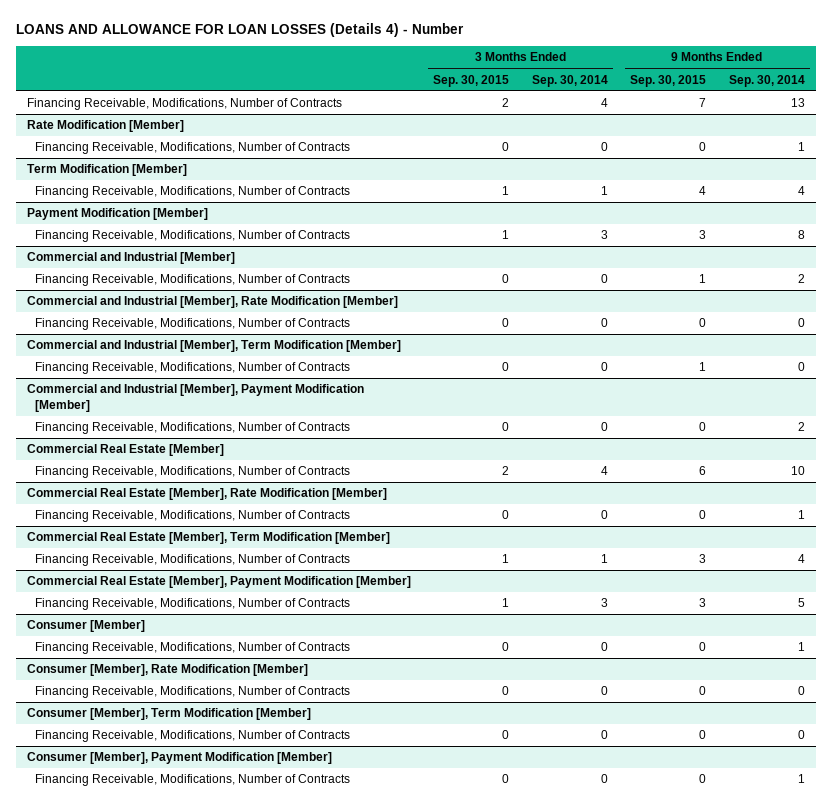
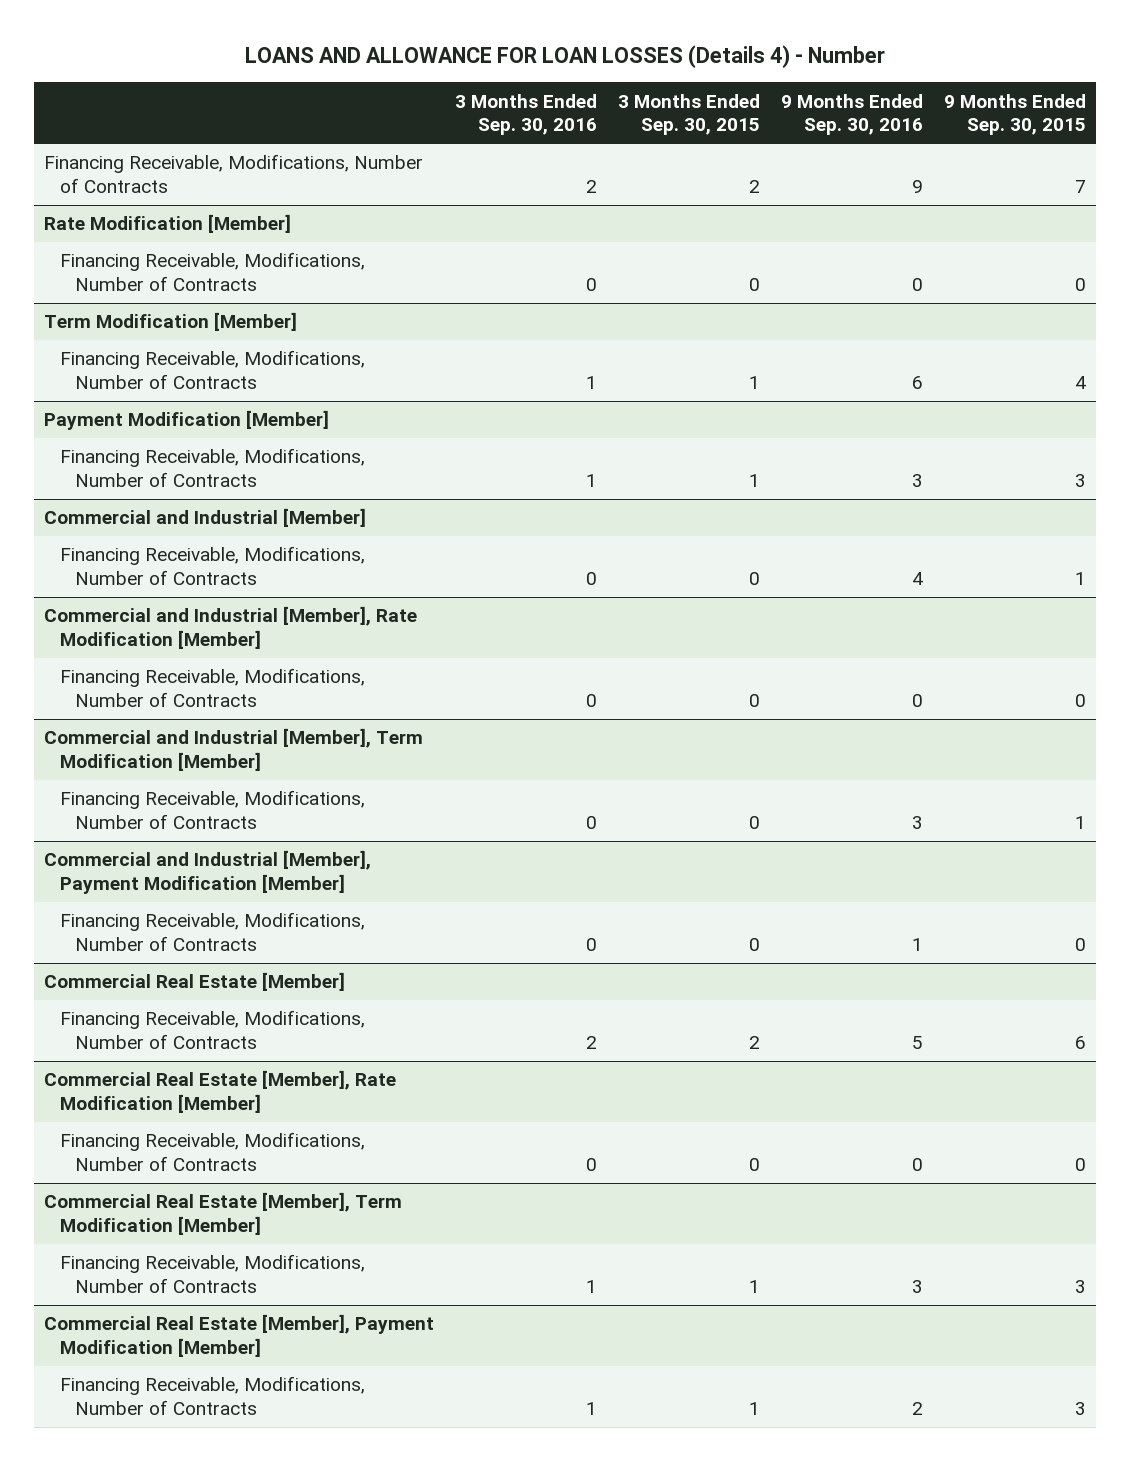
[531,74,608,87] Sep. 30, 2014 -> none
[728,74,805,87] Sep. 30, 2014 -> none
none -> [455,93,598,136] 3 Months Ended Sep. 30, 2016
none -> [781,93,924,136] 9 Months Ended Sep. 30, 2016
[26,620,145,633] Consumer [Member] -> none
[35,642,351,655] Financing Receivable, Modifications, Number of Contracts -> none
[26,664,308,677] Consumer [Member], Rate Modification [Member] -> none
[35,686,351,699] Financing Receivable, Modifications, Number of Contracts -> none
[26,708,311,721] Consumer [Member], Term Modification [Member] -> none
[35,730,351,743] Financing Receivable, Modifications, Number of Contracts -> none
[26,752,332,765] Consumer [Member], Payment Modification [Member] -> none
[35,774,351,787] Financing Receivable, Modifications, Number of Contracts -> none

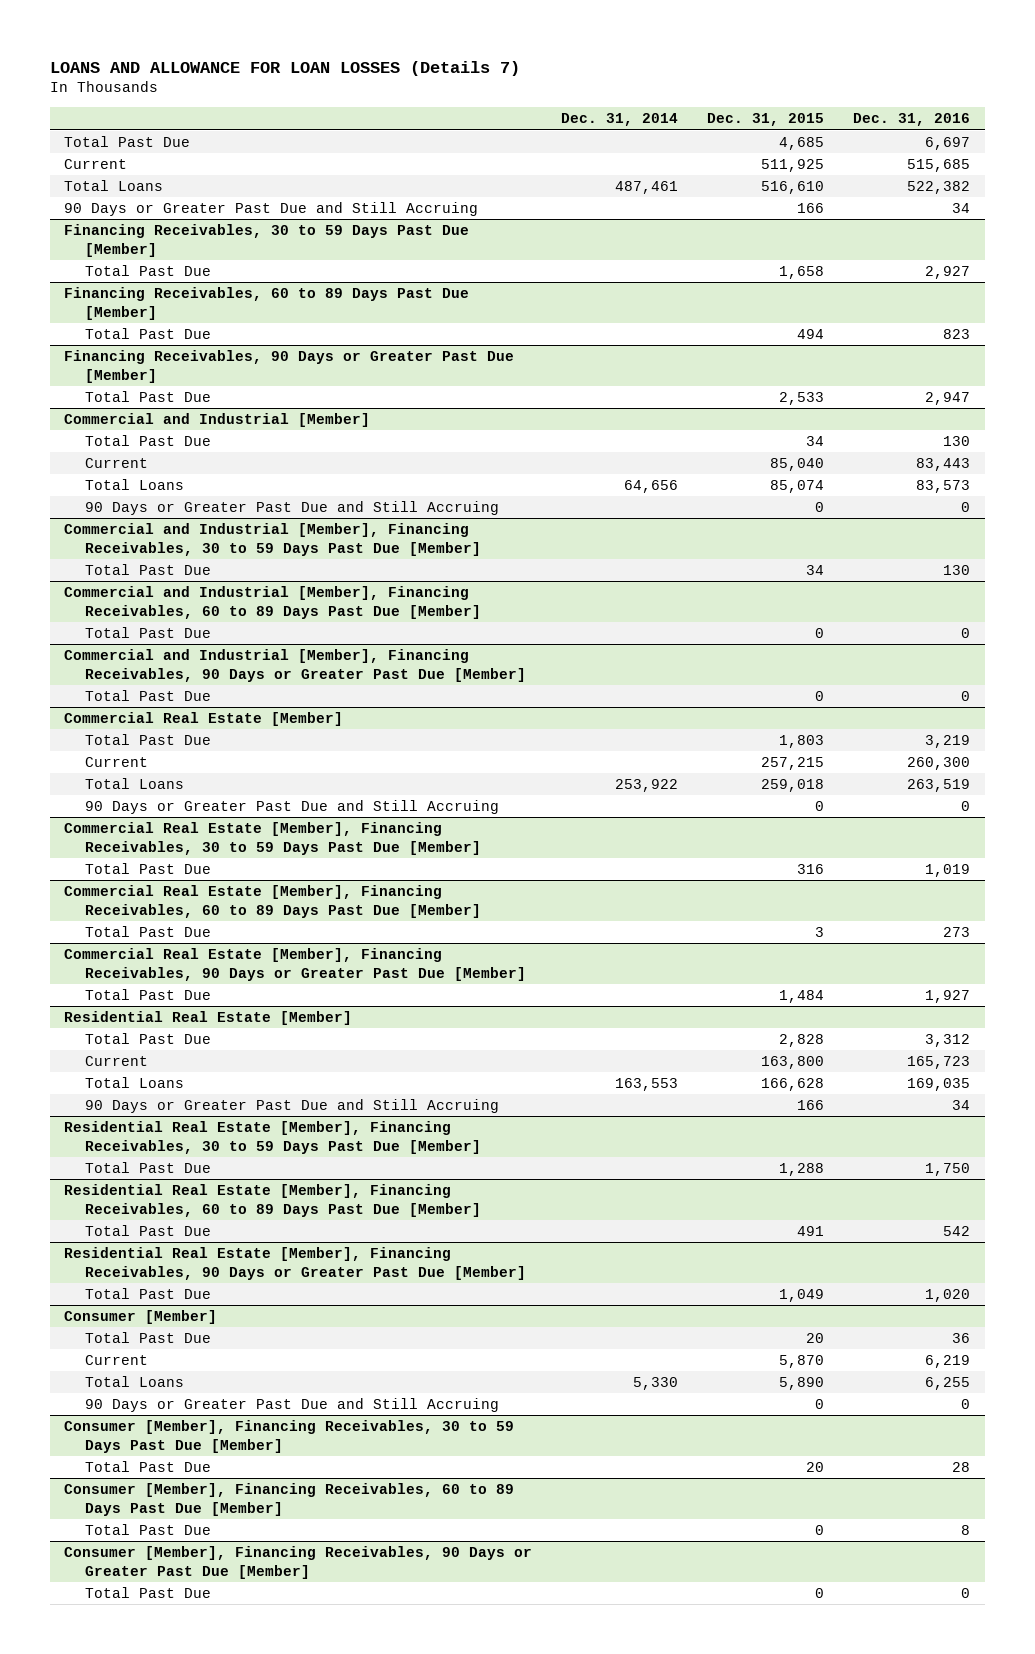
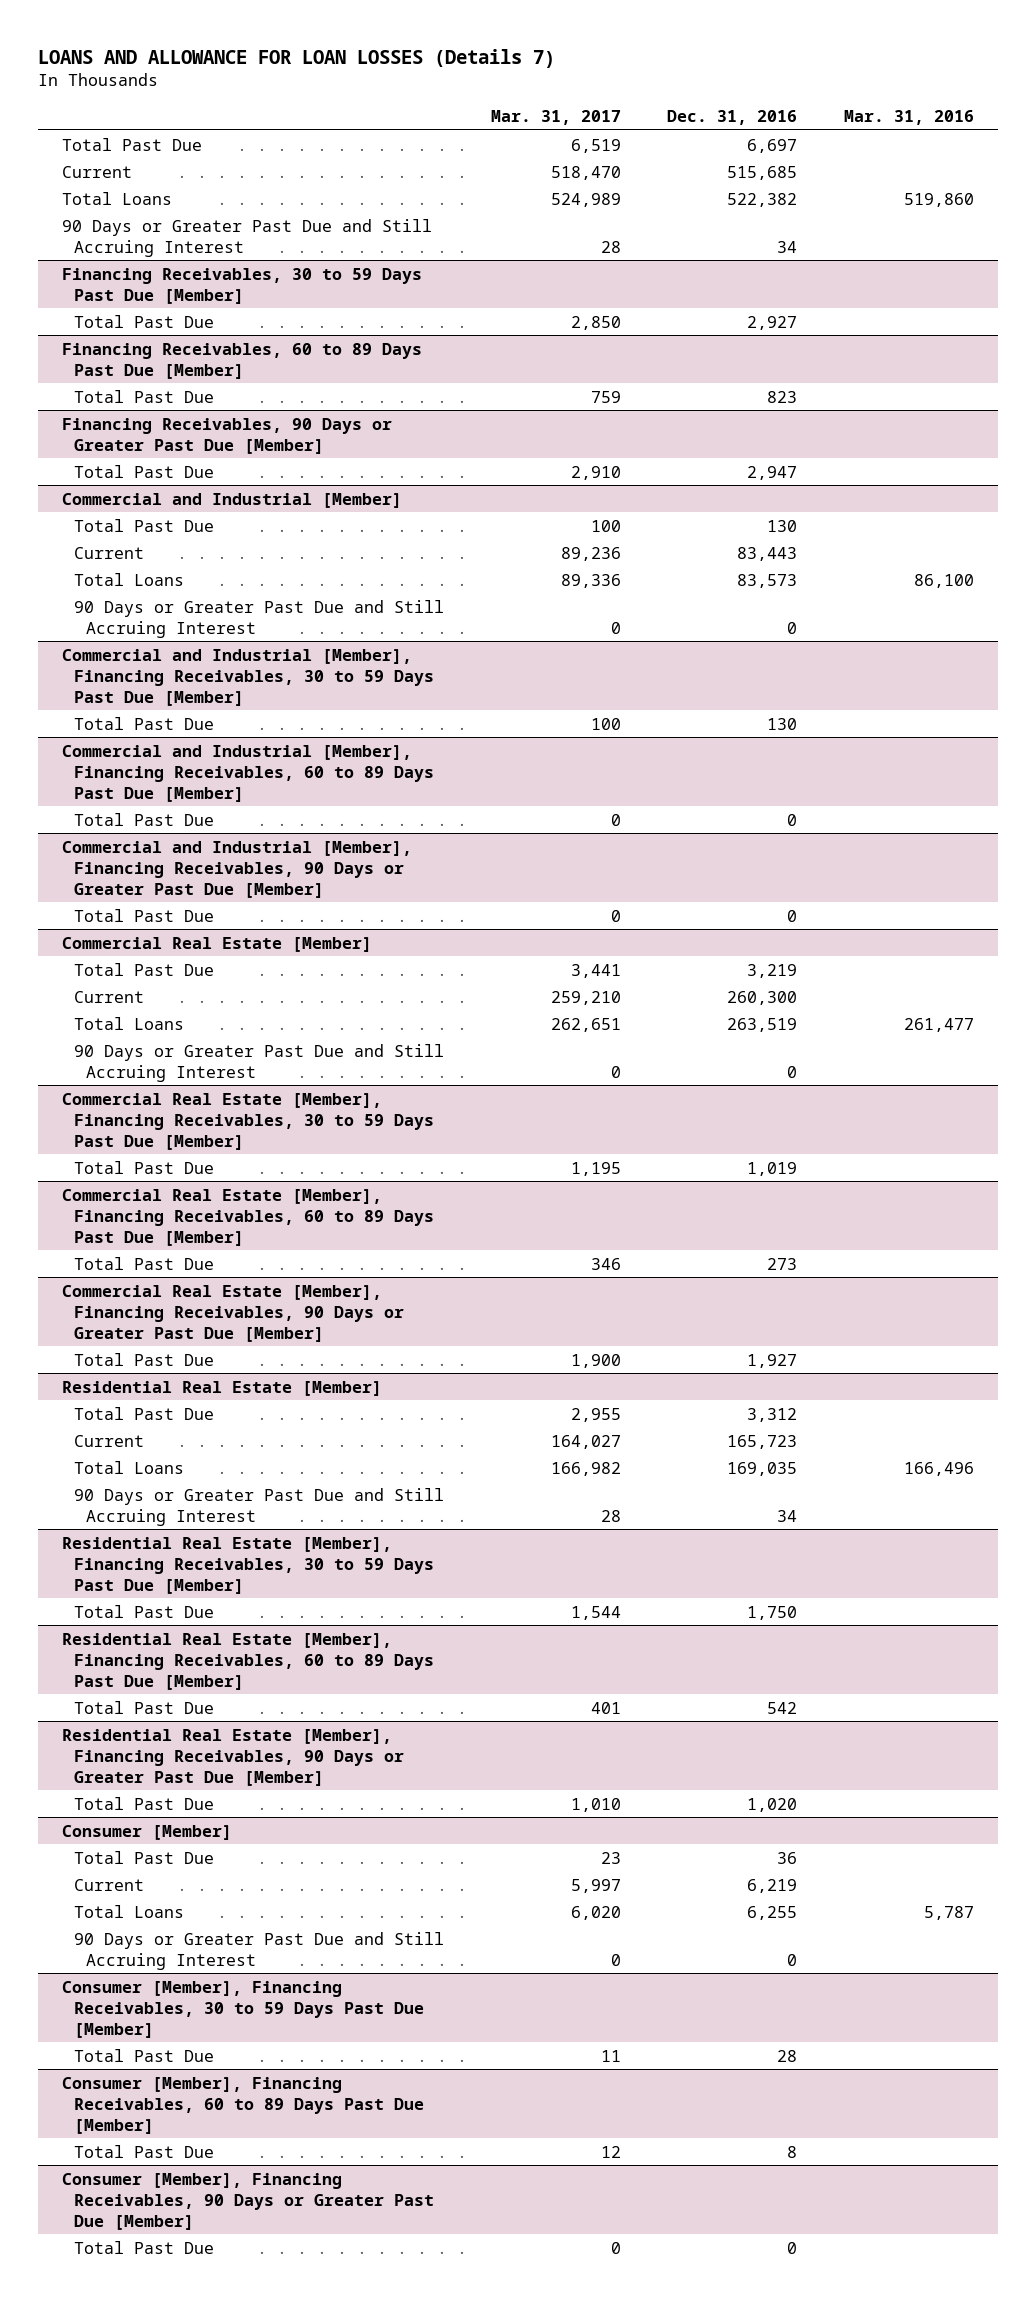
[561,113,679,127] Dec. 31, 2014 -> none
[707,113,825,127] Dec. 31, 2015 -> none
none -> [490,109,621,125] Mar. 31, 2017
none -> [844,109,975,125] Mar. 31, 2016
[64,202,479,217] 90 Days or Greater Past Due and Still Accruing -> [61,218,432,257] 90 Days or Greater Past Due and Still Accruing Interest
[85,501,500,516] 90 Days or Greater Past Due and Still Accruing -> [73,599,444,638] 90 Days or Greater Past Due and Still Accruing Interest
[85,800,500,815] 90 Days or Greater Past Due and Still Accruing -> [73,1043,444,1082] 90 Days or Greater Past Due and Still Accruing Interest
[85,1099,500,1114] 90 Days or Greater Past Due and Still Accruing -> [73,1487,444,1526] 90 Days or Greater Past Due and Still Accruing Interest
[85,1398,500,1413] 90 Days or Greater Past Due and Still Accruing -> [73,1931,444,1970] 90 Days or Greater Past Due and Still Accruing Interest

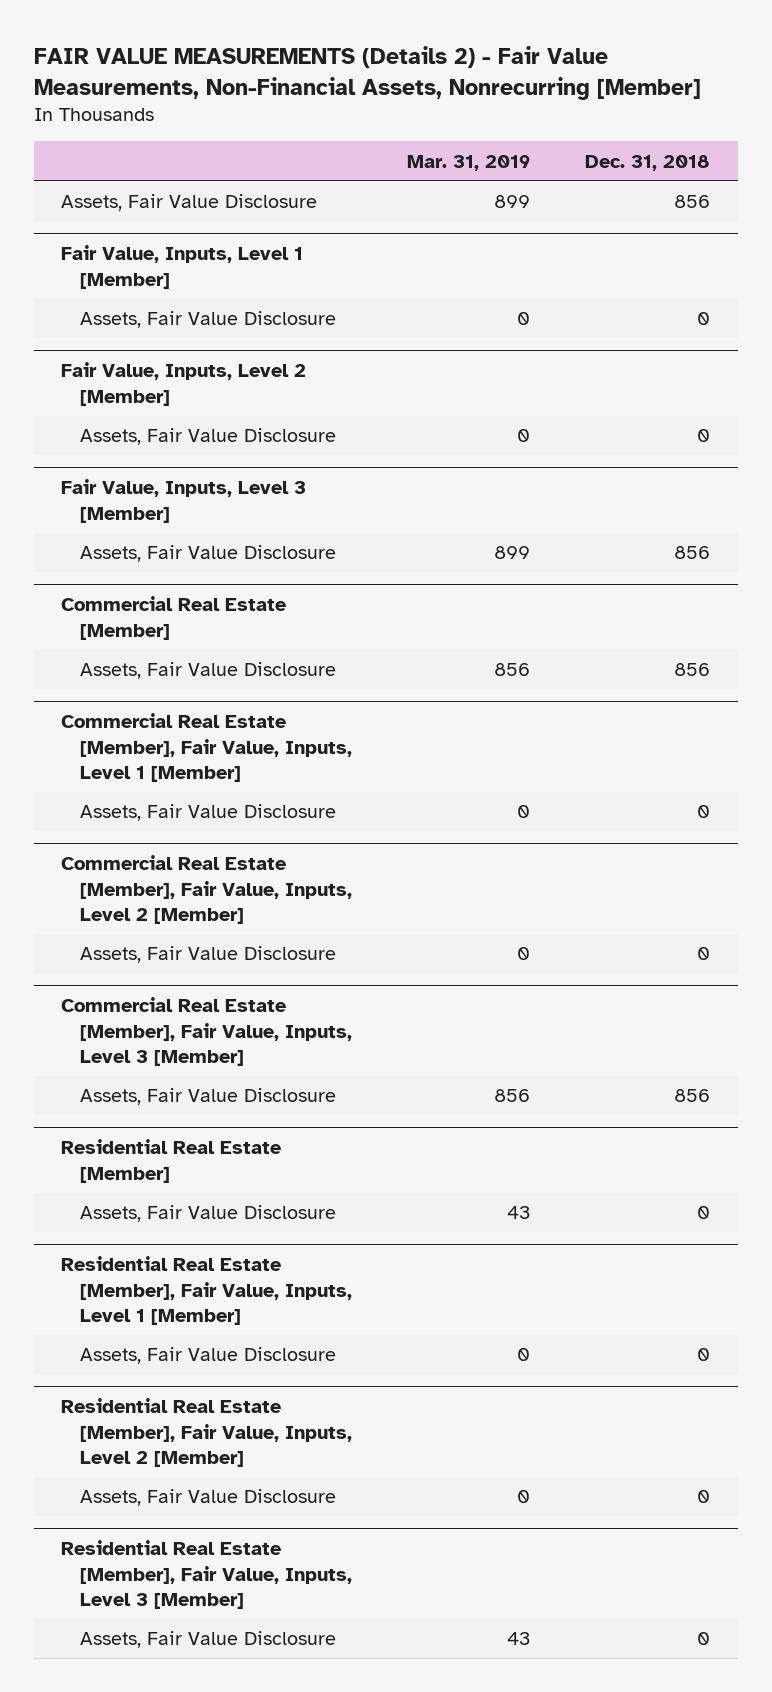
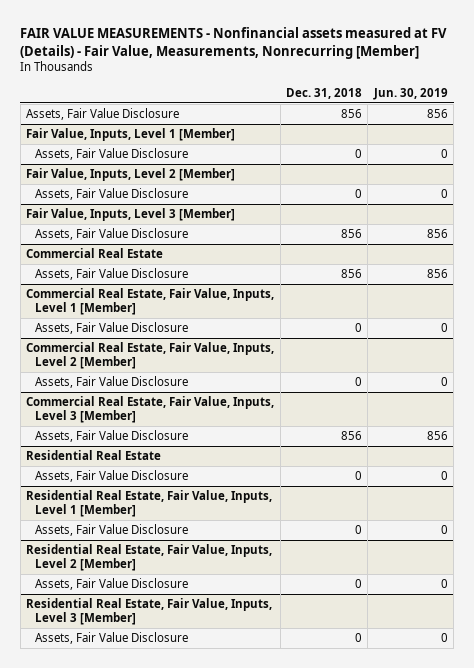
[33,46,701,100] FAIR VALUE MEASUREMENTS (Details 2) - Fair Value Measurements, Non-Financial Assets, Nonrecurring [Member] -> [20,26,448,59] FAIR VALUE MEASUREMENTS - Nonfinancial assets measured at FV (Details) - Fair Value, Measurements, Nonrecurring [Member]
[407,154,531,171] Mar. 31, 2019 -> none
none -> [372,87,448,100] Jun. 30, 2019
[61,596,287,640] Commercial Real Estate [Member] -> [26,248,164,259] Commercial Real Estate
[61,713,353,783] Commercial Real Estate [Member], Fair Value, Inputs, Level 1 [Member] -> [26,288,275,315] Commercial Real Estate, Fair Value, Inputs, Level 1 [Member]
[61,855,353,925] Commercial Real Estate [Member], Fair Value, Inputs, Level 2 [Member] -> [26,342,275,369] Commercial Real Estate, Fair Value, Inputs, Level 2 [Member]
[61,997,353,1067] Commercial Real Estate [Member], Fair Value, Inputs, Level 3 [Member] -> [26,396,275,423] Commercial Real Estate, Fair Value, Inputs, Level 3 [Member]
[61,1139,282,1183] Residential Real Estate [Member] -> [26,450,162,461] Residential Real Estate
[61,1256,353,1326] Residential Real Estate [Member], Fair Value, Inputs, Level 1 [Member] -> [26,490,273,517] Residential Real Estate, Fair Value, Inputs, Level 1 [Member]
[61,1398,353,1468] Residential Real Estate [Member], Fair Value, Inputs, Level 2 [Member] -> [26,544,273,571] Residential Real Estate, Fair Value, Inputs, Level 2 [Member]
[61,1540,353,1610] Residential Real Estate [Member], Fair Value, Inputs, Level 3 [Member] -> [26,598,273,625] Residential Real Estate, Fair Value, Inputs, Level 3 [Member]

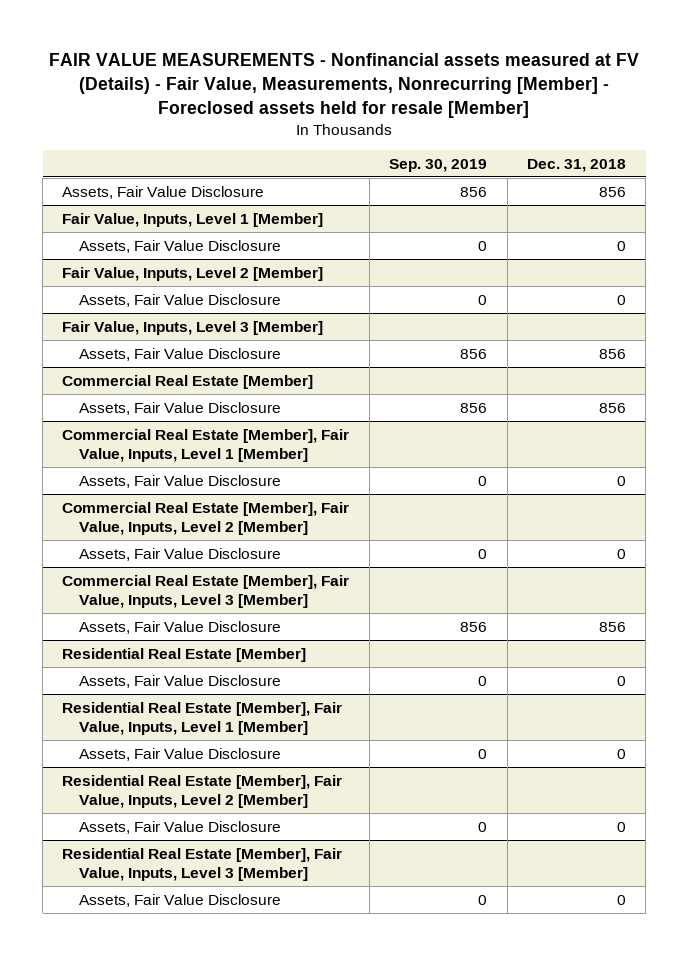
[20,26,448,59] FAIR VALUE MEASUREMENTS - Nonfinancial assets measured at FV (Details) - Fair Value, Measurements, Nonrecurring [Member] -> [49,53,640,118] FAIR VALUE MEASUREMENTS - Nonfinancial assets measured at FV (Details) - Fair Value, Measurements, Nonrecurring [Member] - Foreclosed assets held for resale [Member]
[372,87,448,100] Jun. 30, 2019 -> none
none -> [389,158,488,172] Sep. 30, 2019
[26,248,164,259] Commercial Real Estate -> [62,374,314,389] Commercial Real Estate [Member]
[26,288,275,315] Commercial Real Estate, Fair Value, Inputs, Level 1 [Member] -> [62,428,350,463] Commercial Real Estate [Member], Fair Value, Inputs, Level 1 [Member]
[26,342,275,369] Commercial Real Estate, Fair Value, Inputs, Level 2 [Member] -> [62,501,350,536] Commercial Real Estate [Member], Fair Value, Inputs, Level 2 [Member]
[26,396,275,423] Commercial Real Estate, Fair Value, Inputs, Level 3 [Member] -> [62,574,350,609] Commercial Real Estate [Member], Fair Value, Inputs, Level 3 [Member]
[26,450,162,461] Residential Real Estate -> [62,647,307,662] Residential Real Estate [Member]
[26,490,273,517] Residential Real Estate, Fair Value, Inputs, Level 1 [Member] -> [62,701,343,736] Residential Real Estate [Member], Fair Value, Inputs, Level 1 [Member]
[26,544,273,571] Residential Real Estate, Fair Value, Inputs, Level 2 [Member] -> [62,774,343,809] Residential Real Estate [Member], Fair Value, Inputs, Level 2 [Member]
[26,598,273,625] Residential Real Estate, Fair Value, Inputs, Level 3 [Member] -> [62,847,343,882] Residential Real Estate [Member], Fair Value, Inputs, Level 3 [Member]

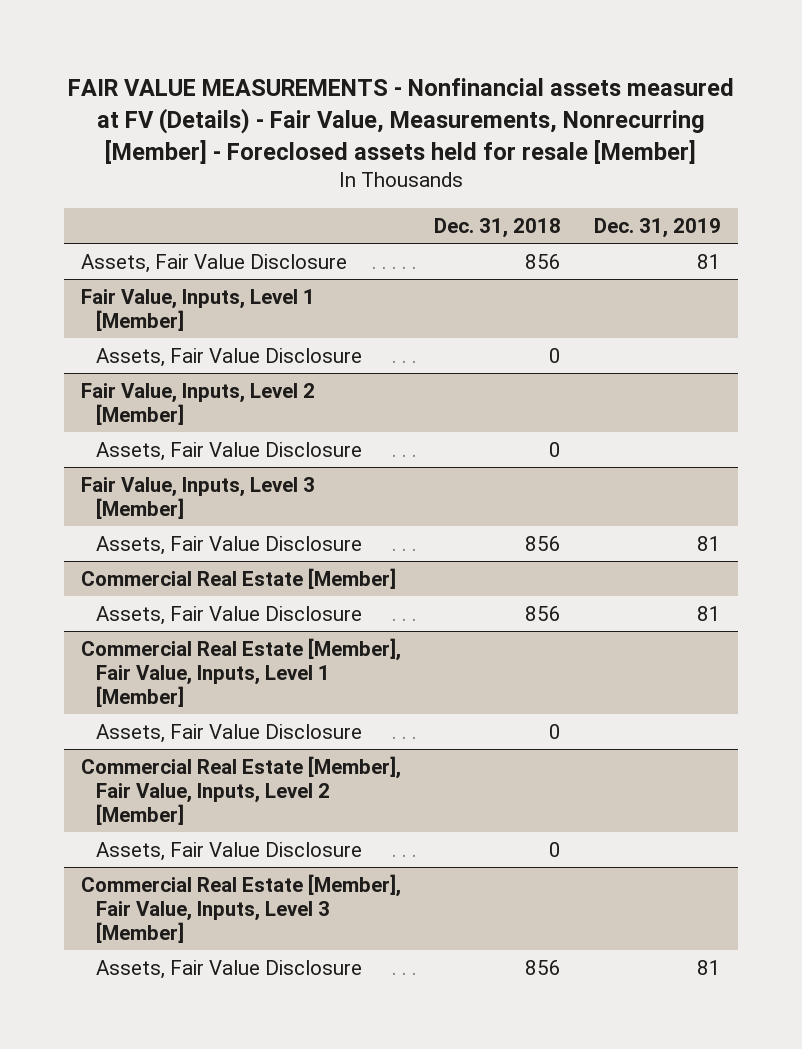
[389,158,488,172] Sep. 30, 2019 -> none
none -> [594,217,722,238] Dec. 31, 2019
[62,647,307,662] Residential Real Estate [Member] -> none
[78,674,281,688] Assets, Fair Value Disclosure -> none
[62,701,343,736] Residential Real Estate [Member], Fair Value, Inputs, Level 1 [Member] -> none
[78,747,281,761] Assets, Fair Value Disclosure -> none
[62,774,343,809] Residential Real Estate [Member], Fair Value, Inputs, Level 2 [Member] -> none
[78,820,281,834] Assets, Fair Value Disclosure -> none
[62,847,343,882] Residential Real Estate [Member], Fair Value, Inputs, Level 3 [Member] -> none
[78,893,281,907] Assets, Fair Value Disclosure -> none

